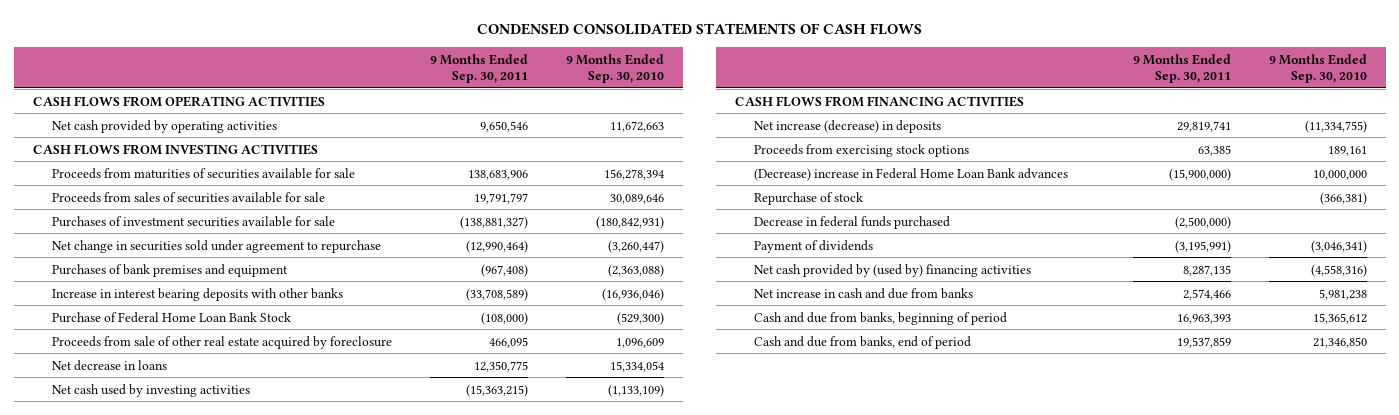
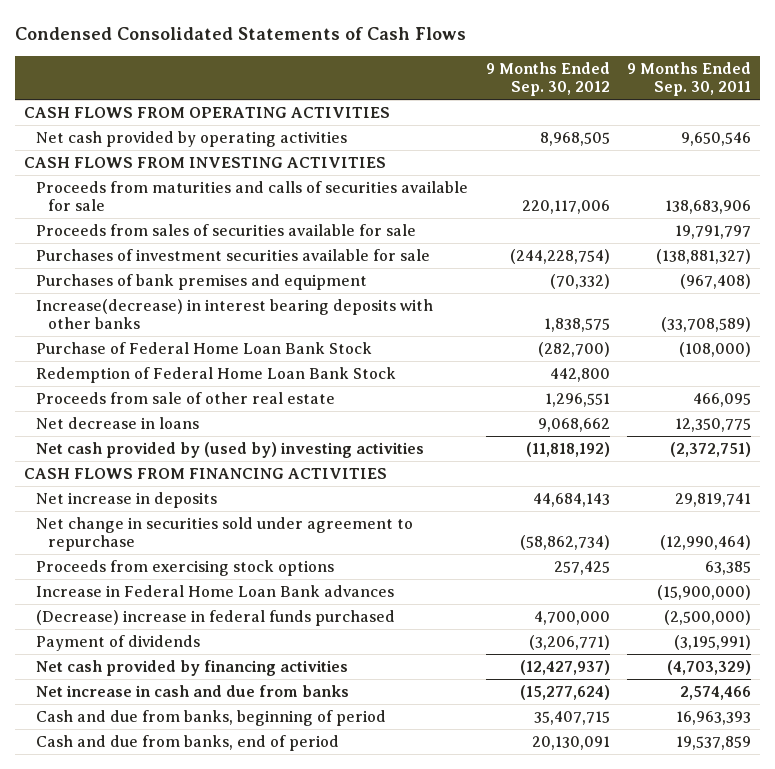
[476,23,922,36] CONDENSED CONSOLIDATED STATEMENTS OF CASH FLOWS -> [15,26,467,40] Condensed Consolidated Statements of Cash Flows
[565,53,664,83] 9 Months Ended Sep. 30, 2010 -> none
none -> [485,61,610,97] 9 Months Ended Sep. 30, 2012
[51,167,355,179] Proceeds from maturities of securities available for sale -> [36,181,469,212] Proceeds from maturities and calls of securities available for sale
[51,287,343,301] Increase in interest bearing deposits with other banks -> [36,299,434,330] Increase(decrease) in interest bearing deposits with other banks
none -> [36,367,397,384] Redemption of Federal Home Loan Bank Stock
[51,335,392,349] Proceeds from sale of other real estate acquired by foreclosure -> [36,392,336,405] Proceeds from sale of other real estate
[51,383,250,397] Net cash used by investing activities -> [36,442,425,459] Net cash provided by (used by) investing activities
[465,383,528,397] (15,363,215) -> [670,442,752,458] (2,372,751)
[754,119,942,133] Net increase (decrease) in deposits -> [36,492,218,509] Net increase in deposits
[51,239,381,253] Net change in securities sold under agreement to repurchase -> [36,517,414,552] Net change in securities sold under agreement to repurchase
[754,191,864,205] Repurchase of stock -> none
[754,167,1069,181] (Decrease) increase in Federal Home Loan Bank advances -> [36,585,395,598] Increase in Federal Home Loan Bank advances
[754,215,951,229] Decrease in federal funds purchased -> [36,610,396,627] (Decrease) increase in federal funds purchased
[754,263,1032,277] Net cash provided by (used by) financing activities -> [36,660,349,677] Net cash provided by financing activities
[1182,264,1231,276] 8,287,135 -> [667,660,752,676] (4,703,329)

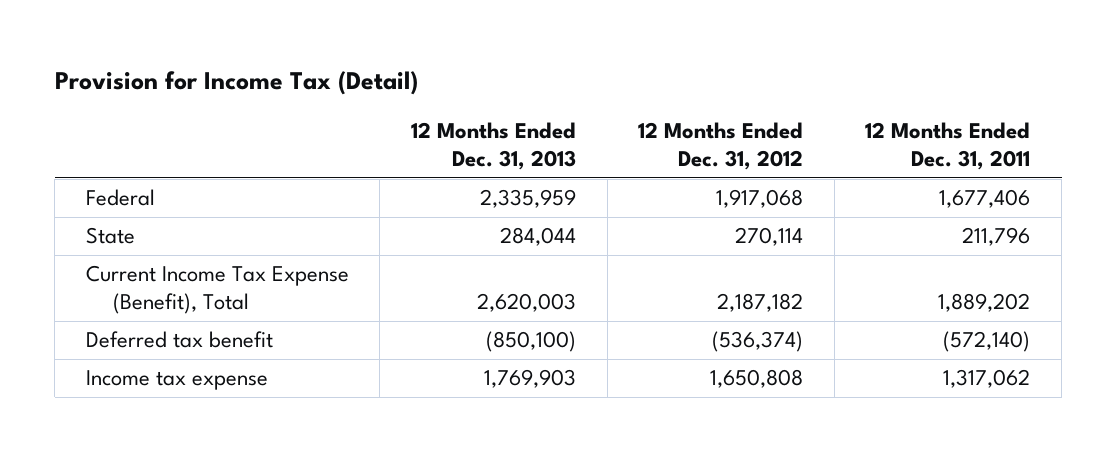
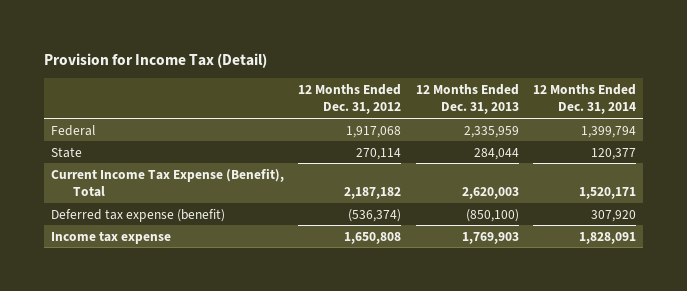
[865,122,1031,170] 12 Months Ended Dec. 31, 2011 -> none
none -> [532,84,636,115] 12 Months Ended Dec. 31, 2014
[85,331,273,349] Deferred tax benefit -> [51,208,226,222] Deferred tax expense (benefit)

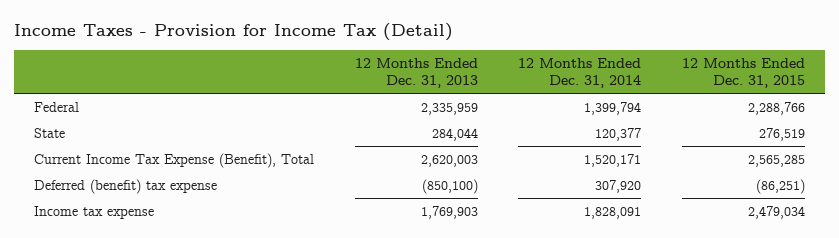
[43,52,267,68] Provision for Income Tax (Detail) -> [13,22,453,41] Income Taxes - Provision for Income Tax (Detail)
[298,84,402,115] 12 Months Ended Dec. 31, 2012 -> none
none -> [681,57,805,89] 12 Months Ended Dec. 31, 2015
[51,208,226,222] Deferred tax expense (benefit) -> [34,178,218,194] Deferred (benefit) tax expense

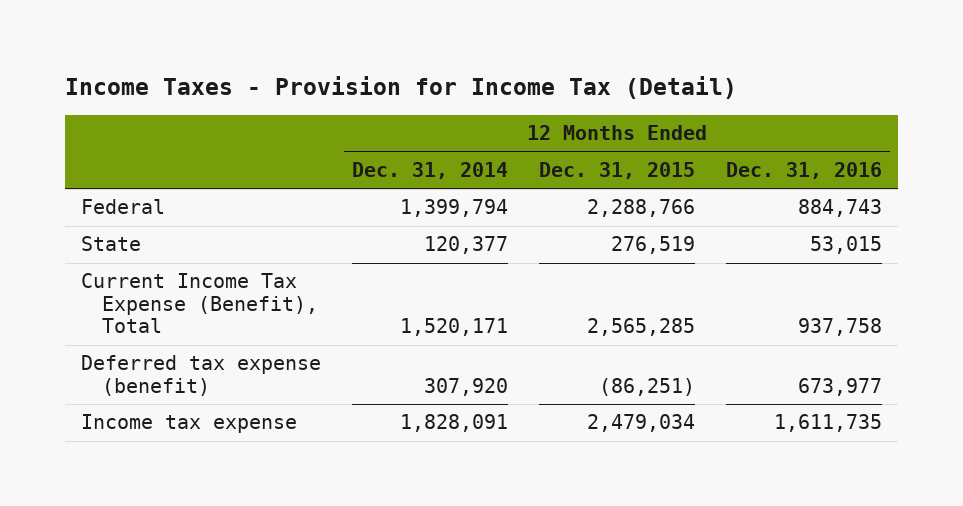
[354,57,478,89] 12 Months Ended Dec. 31, 2013 -> none
none -> [725,161,882,179] Dec. 31, 2016
[34,178,218,194] Deferred (benefit) tax expense -> [80,355,321,396] Deferred tax expense (benefit)

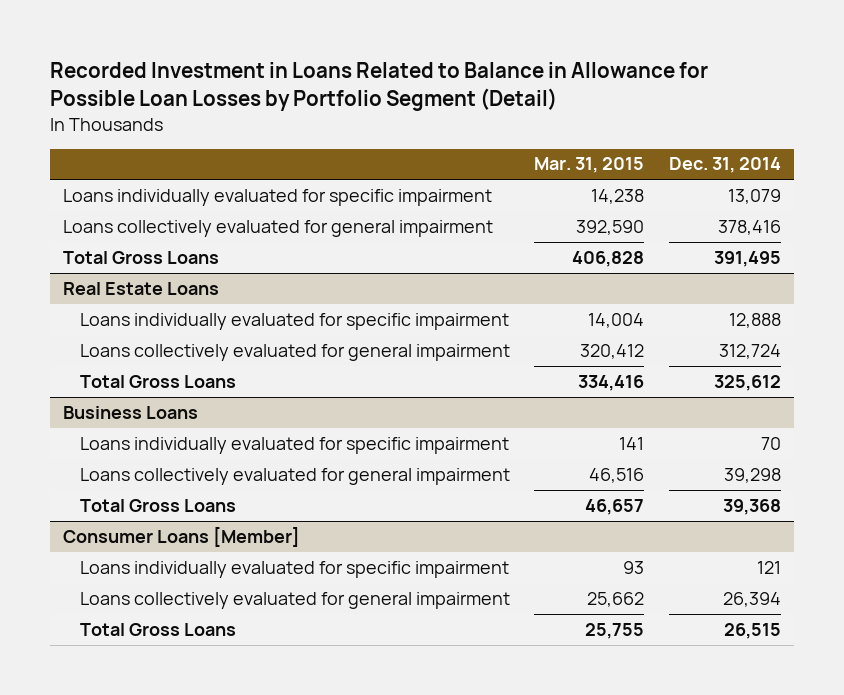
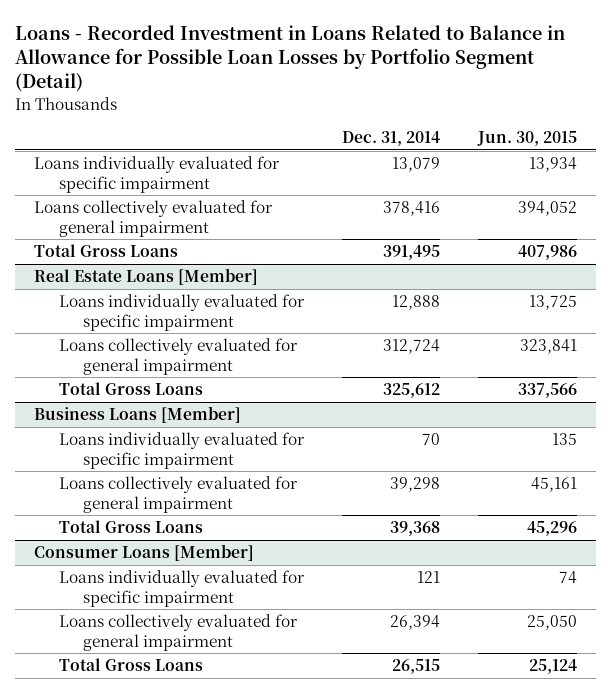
[50,62,709,112] Recorded Investment in Loans Related to Balance in Allowance for Possible Loan Losses by Portfolio Segment (Detail) -> [15,24,566,93] Loans - Recorded Investment in Loans Related to Balance in Allowance for Possible Loan Losses by Portfolio Segment (Detail)
[534,157,645,174] Mar. 31, 2015 -> none
none -> [477,131,578,147] Jun. 30, 2015
[62,281,219,295] Real Estate Loans -> [34,268,259,286] Real Estate Loans [Member]
[62,405,198,419] Business Loans -> [34,406,242,424] Business Loans [Member]

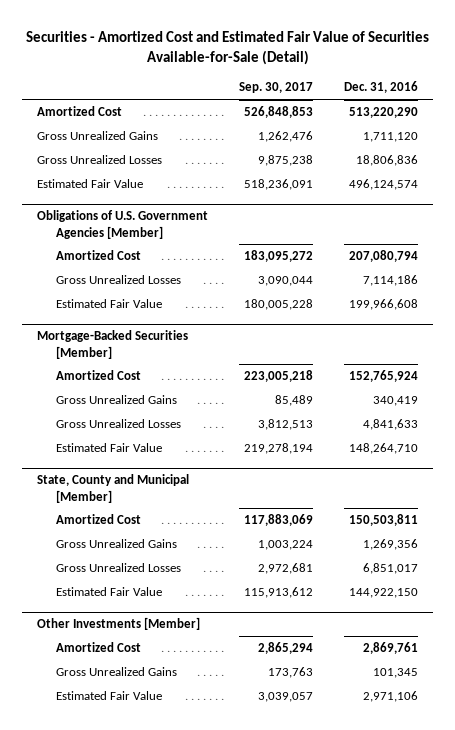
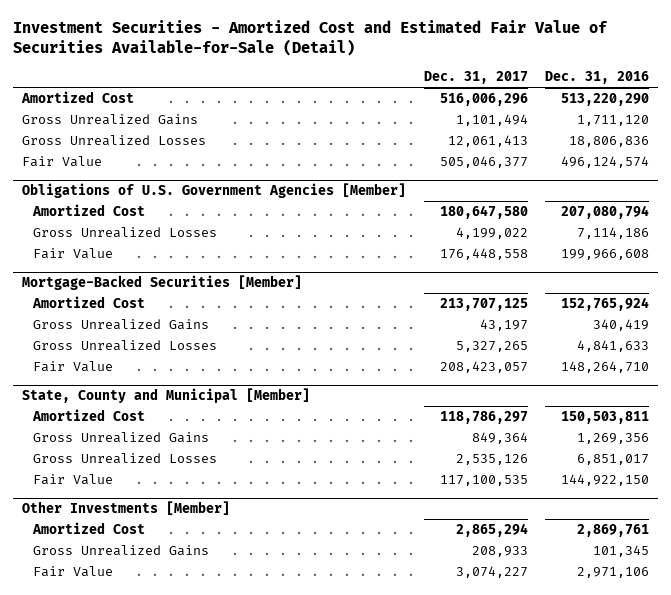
[25,31,429,66] Securities - Amortized Cost and Estimated Fair Value of Securities Available-for-Sale (Detail) -> [13,20,609,57] Investment Securities - Amortized Cost and Estimated Fair Value of Securities Available-for-Sale (Detail)
[239,82,314,94] Sep. 30, 2017 -> none
none -> [423,71,528,85] Dec. 31, 2017
[37,179,144,189] Estimated Fair Value -> [21,156,102,168] Fair Value
[56,299,163,309] Estimated Fair Value -> [32,248,113,260] Fair Value
[56,443,163,453] Estimated Fair Value -> [32,361,113,373] Fair Value
[56,587,163,597] Estimated Fair Value -> [32,474,113,486] Fair Value
[56,691,163,701] Estimated Fair Value -> [32,566,113,578] Fair Value

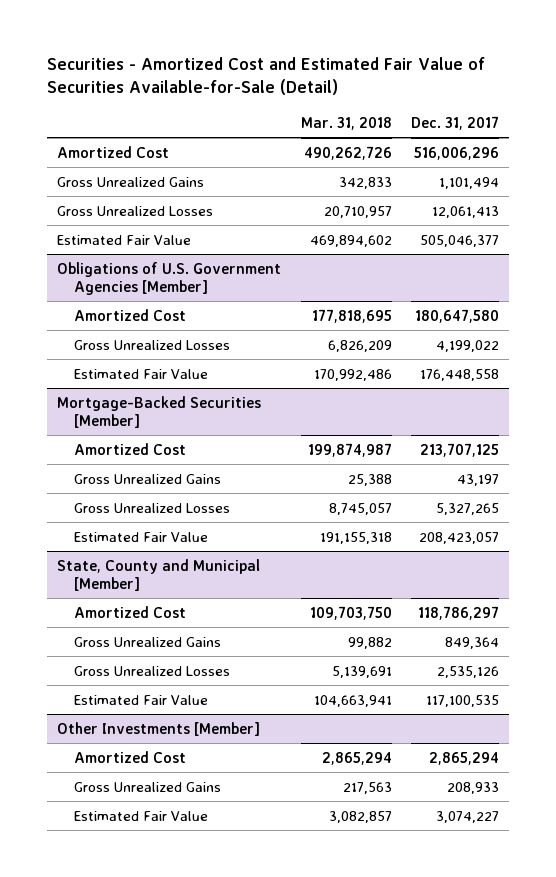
[13,20,609,57] Investment Securities - Amortized Cost and Estimated Fair Value of Securities Available-for-Sale (Detail) -> [47,57,486,96] Securities - Amortized Cost and Estimated Fair Value of Securities Available-for-Sale (Detail)
[545,71,650,85] Dec. 31, 2016 -> none
none -> [300,116,392,130] Mar. 31, 2018
[21,156,102,168] Fair Value -> [56,234,191,245] Estimated Fair Value
[32,248,113,260] Fair Value -> [74,368,209,379] Estimated Fair Value
[32,361,113,373] Fair Value -> [74,531,209,542] Estimated Fair Value
[32,474,113,486] Fair Value -> [74,694,209,705] Estimated Fair Value
[32,566,113,578] Fair Value -> [74,810,209,821] Estimated Fair Value

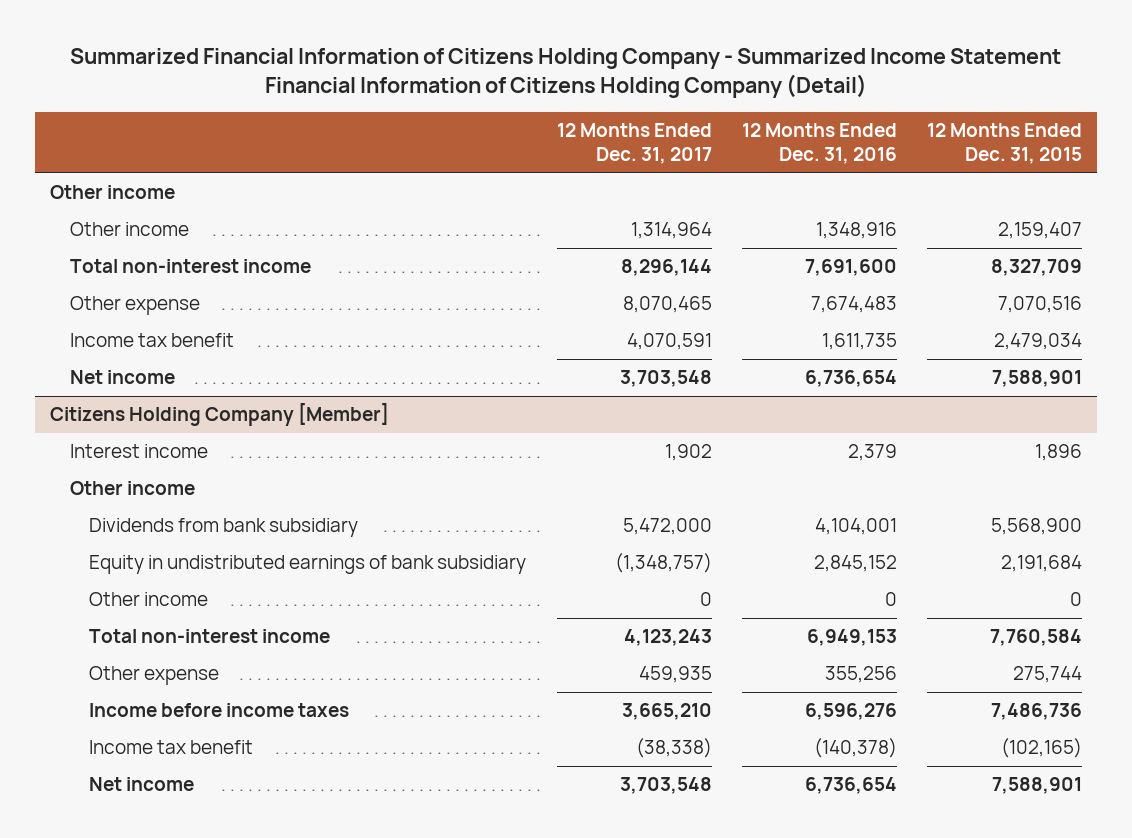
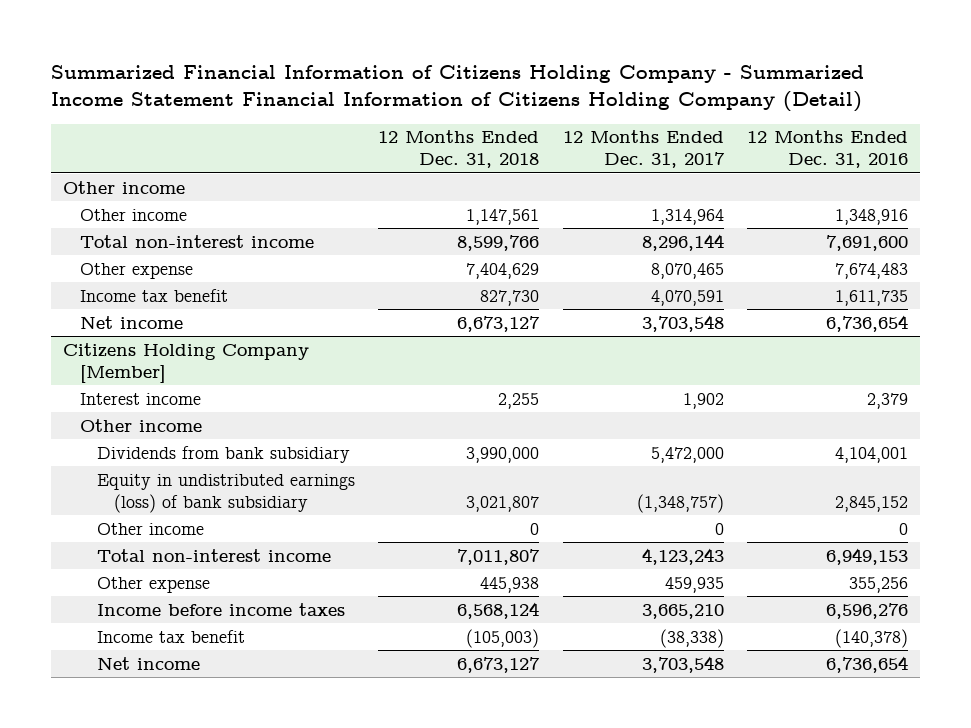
[927,123,1083,165] 12 Months Ended Dec. 31, 2015 -> none
none -> [378,130,540,169] 12 Months Ended Dec. 31, 2018
[89,555,527,575] Equity in undistributed earnings of bank subsidiary -> [96,473,355,513] Equity in undistributed earnings (loss) of bank subsidiary

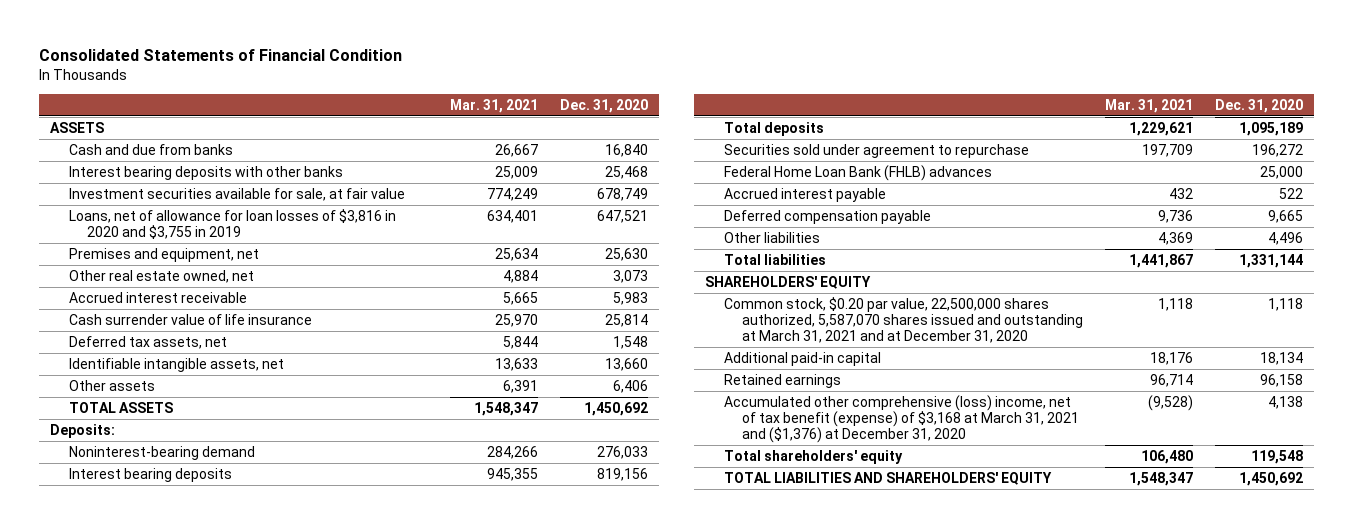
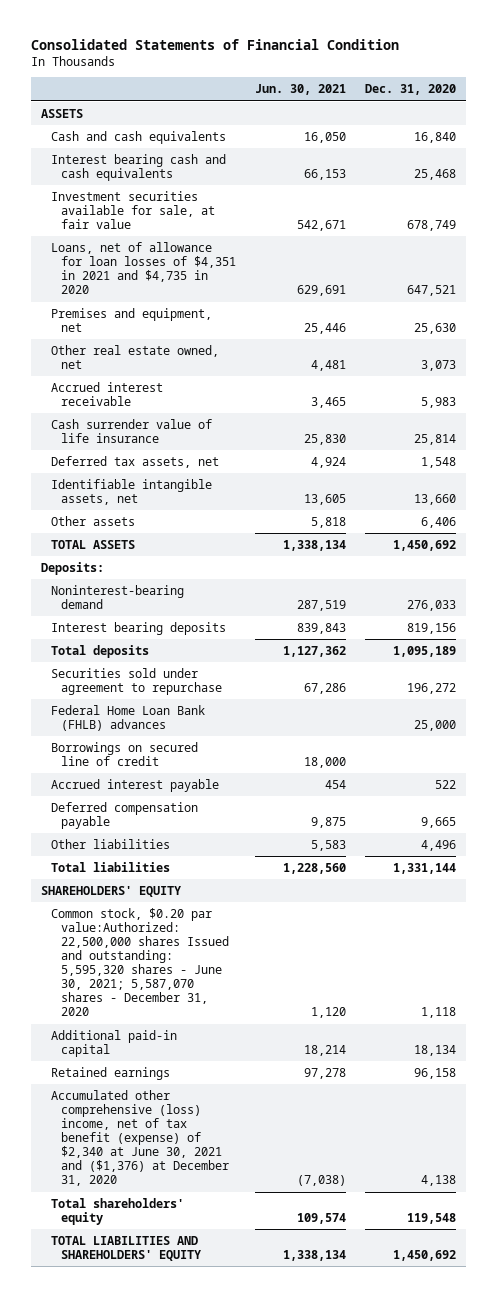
[450,98,539,113] Mar. 31, 2021 -> none
none -> [255,84,347,96] Jun. 30, 2021
[68,144,233,156] Cash and due from banks -> [51,130,227,144] Cash and cash equivalents
[68,166,343,181] Interest bearing deposits with other banks -> [51,153,227,182] Interest bearing cash and cash equivalents
[68,209,396,240] Loans, net of allowance for loan losses of $3,816 in 2020 and $3,755 in 2019 -> [51,241,237,295] Loans, net of allowance for loan losses of $4,351 in 2021 and $4,735 in 2020
none -> [51,741,199,767] Borrowings on secured line of credit
[723,297,1084,344] Common stock, $0.20 par value, 22,500,000 shares authorized, 5,587,070 shares issued and outstanding at March 31, 2021 and at December 31, 2020 -> [51,907,230,1017] Common stock, $0.20 par value:Authorized: 22,500,000 shares Issued and outstanding: 5,595,320 shares - June 30, 2021; 5,587,070 shares - December 31, 2020
[723,395,1080,444] Accumulated other comprehensive (loss) income, net of tax benefit (expense) of $3,168 at March 31, 2021 and ($1,376) at December 31, 2020 -> [51,1089,230,1187] Accumulated other comprehensive (loss) income, net of tax benefit (expense) of $2,340 at June 30, 2021 and ($1,376) at December 31, 2020

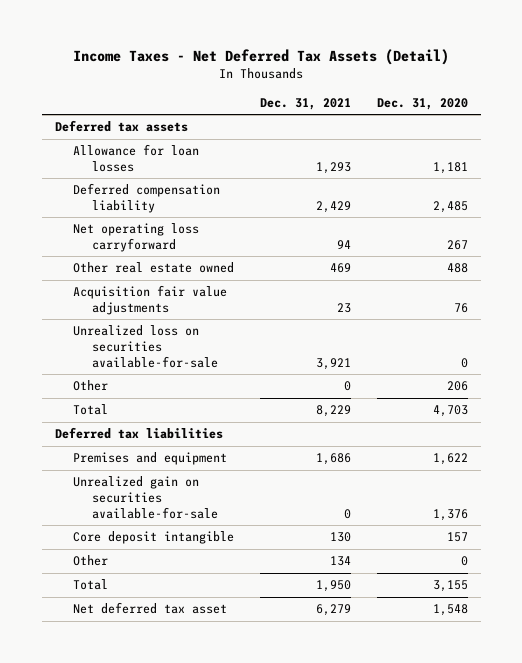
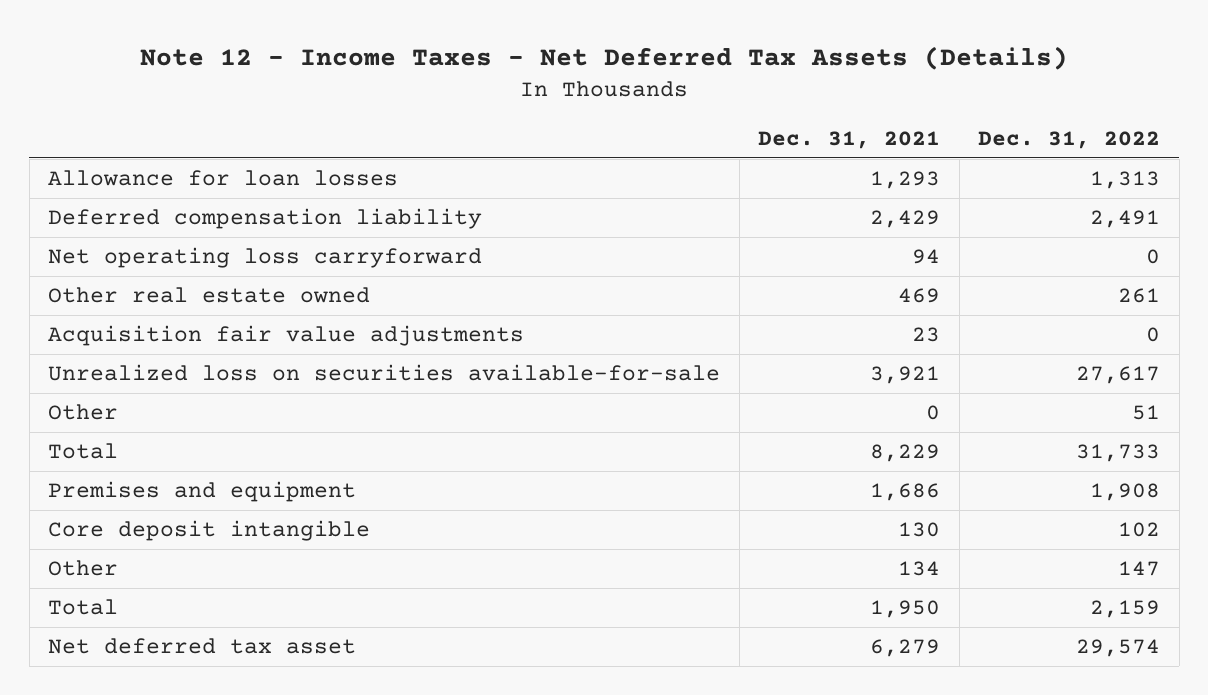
[73,49,450,66] Income Taxes - Net Deferred Tax Assets (Detail) -> [140,45,1069,70] Note 12 - Income Taxes - Net Deferred Tax Assets (Details)
[376,97,468,110] Dec. 31, 2020 -> none
none -> [978,130,1161,149] Dec. 31, 2022
[54,120,188,133] Deferred tax assets -> none
[54,427,223,440] Deferred tax liabilities -> none
[73,476,219,519] Unrealized gain on securities available-for-sale -> none

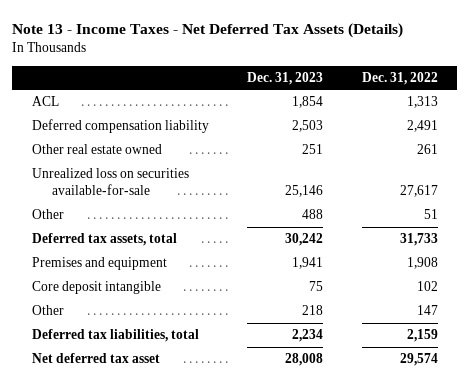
[140,45,1069,70] Note 12 - Income Taxes - Net Deferred Tax Assets (Details) -> [12,22,404,38] Note 13 - Income Taxes - Net Deferred Tax Assets (Details)
[758,130,941,149] Dec. 31, 2021 -> none
none -> [247,72,324,86] Dec. 31, 2023
[48,170,399,187] Allowance for loan losses -> [31,96,59,107] ACL
[48,247,483,269] Net operating loss carryforward -> none
[48,325,525,347] Acquisition fair value adjustments -> none
[48,443,119,460] Total -> [31,233,177,247] Deferred tax assets, total
[48,599,119,616] Total -> [31,329,199,343] Deferred tax liabilities, total

